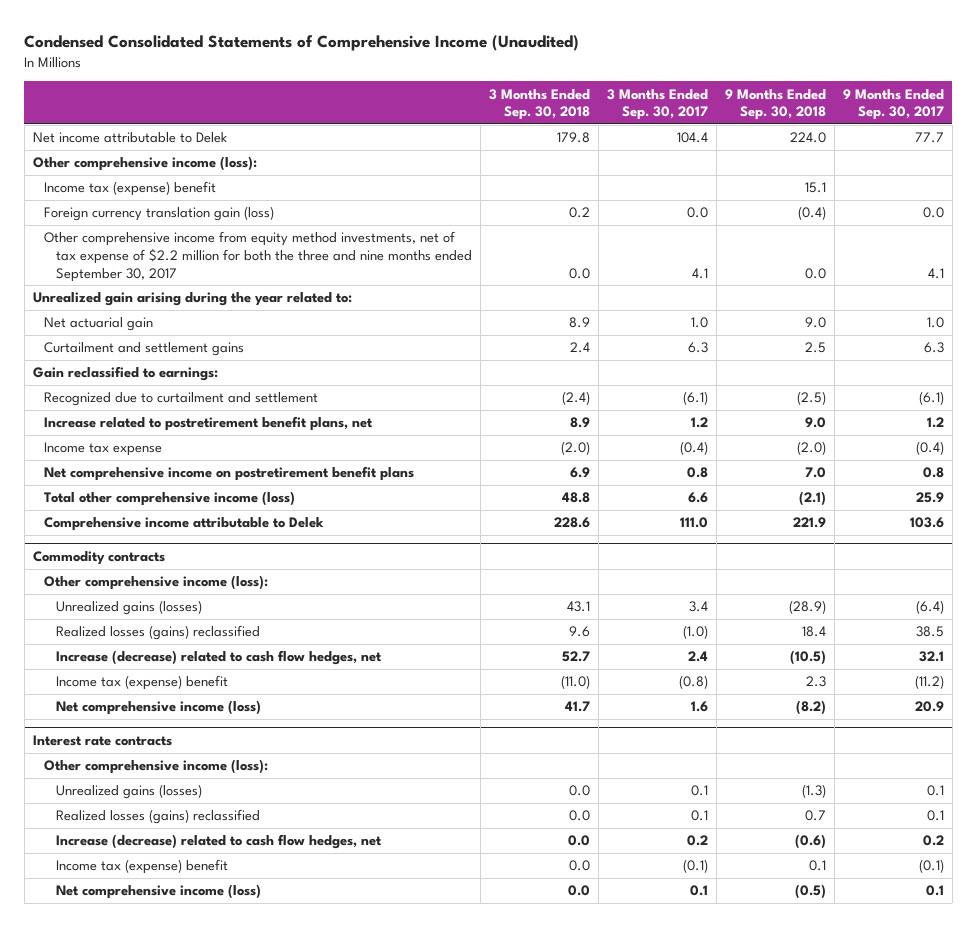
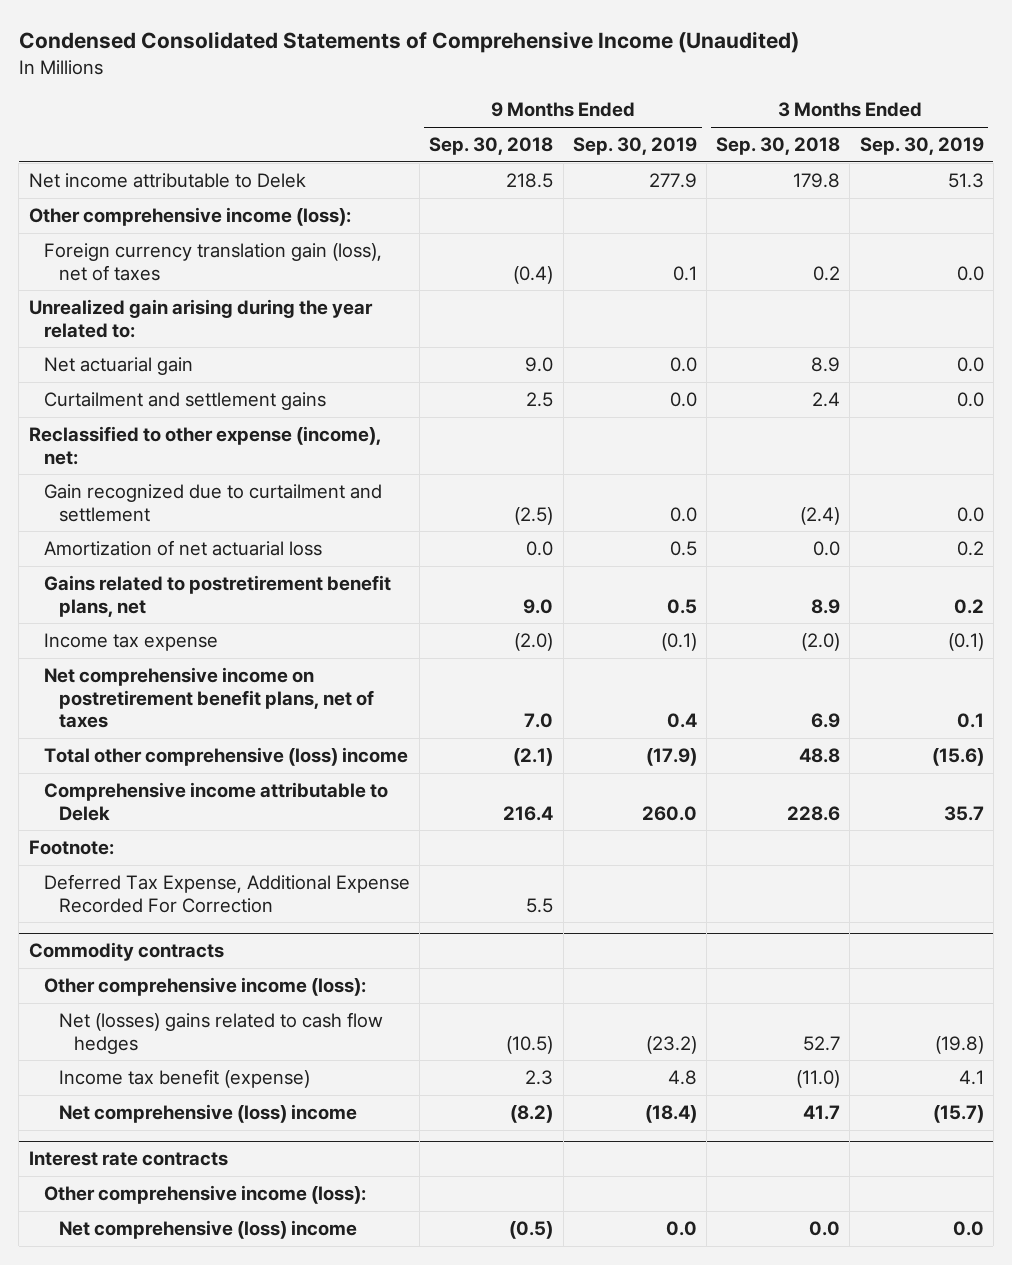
[607,88,709,121] 3 Months Ended Sep. 30, 2017 -> none
[842,88,944,121] 9 Months Ended Sep. 30, 2017 -> none
none -> [572,137,697,156] Sep. 30, 2019
none -> [859,137,984,156] Sep. 30, 2019
[789,132,826,144] 224.0 -> [506,173,554,189] 218.5
[44,181,217,197] Income tax (expense) benefit -> none
[44,231,473,282] Other comprehensive income from equity method investments, net of tax expense of $2.2 million for both the three and nine months ended September 30, 2017 -> none
[44,206,275,222] Foreign currency translation gain (loss) -> [43,243,382,281] Foreign currency translation gain (loss), net of taxes
[32,366,218,382] Gain reclassified to earnings: -> [28,426,381,465] Reclassified to other expense (income), net:
[44,392,319,407] Recognized due to curtailment and settlement -> [43,484,382,522] Gain recognized due to curtailment and settlement
none -> [43,540,322,557] Amortization of net actuarial loss
[44,416,374,432] Increase related to postretirement benefit plans, net -> [43,575,391,617] Gains related to postretirement benefit plans, net
[44,466,415,482] Net comprehensive income on postretirement benefit plans -> [43,667,375,729] Net comprehensive income on postretirement benefit plans, net of taxes
[44,491,296,507] Total other comprehensive income (loss) -> [43,747,408,767] Total other comprehensive (loss) income
[792,517,826,529] 221.9 -> [503,805,554,821] 216.4
none -> [28,840,114,856] Footnote:
none -> [43,874,410,913] Deferred Tax Expense, Additional Expense Recorded For Correction
[56,600,203,616] Unrealized gains (losses) -> none
[56,625,261,641] Realized losses (gains) reclassified -> none
[56,650,383,666] Increase (decrease) related to cash flow hedges, net -> [59,1012,384,1054] Net (losses) gains related to cash flow hedges
[56,675,229,691] Income tax (expense) benefit -> [59,1069,311,1089] Income tax benefit (expense)
[56,700,262,716] Net comprehensive income (loss) -> [59,1104,358,1124] Net comprehensive (loss) income
[56,784,203,800] Unrealized gains (losses) -> none
[56,809,261,825] Realized losses (gains) reclassified -> none
[56,834,383,850] Increase (decrease) related to cash flow hedges, net -> none
[56,859,229,875] Income tax (expense) benefit -> none
[56,884,262,900] Net comprehensive income (loss) -> [59,1220,358,1240] Net comprehensive (loss) income

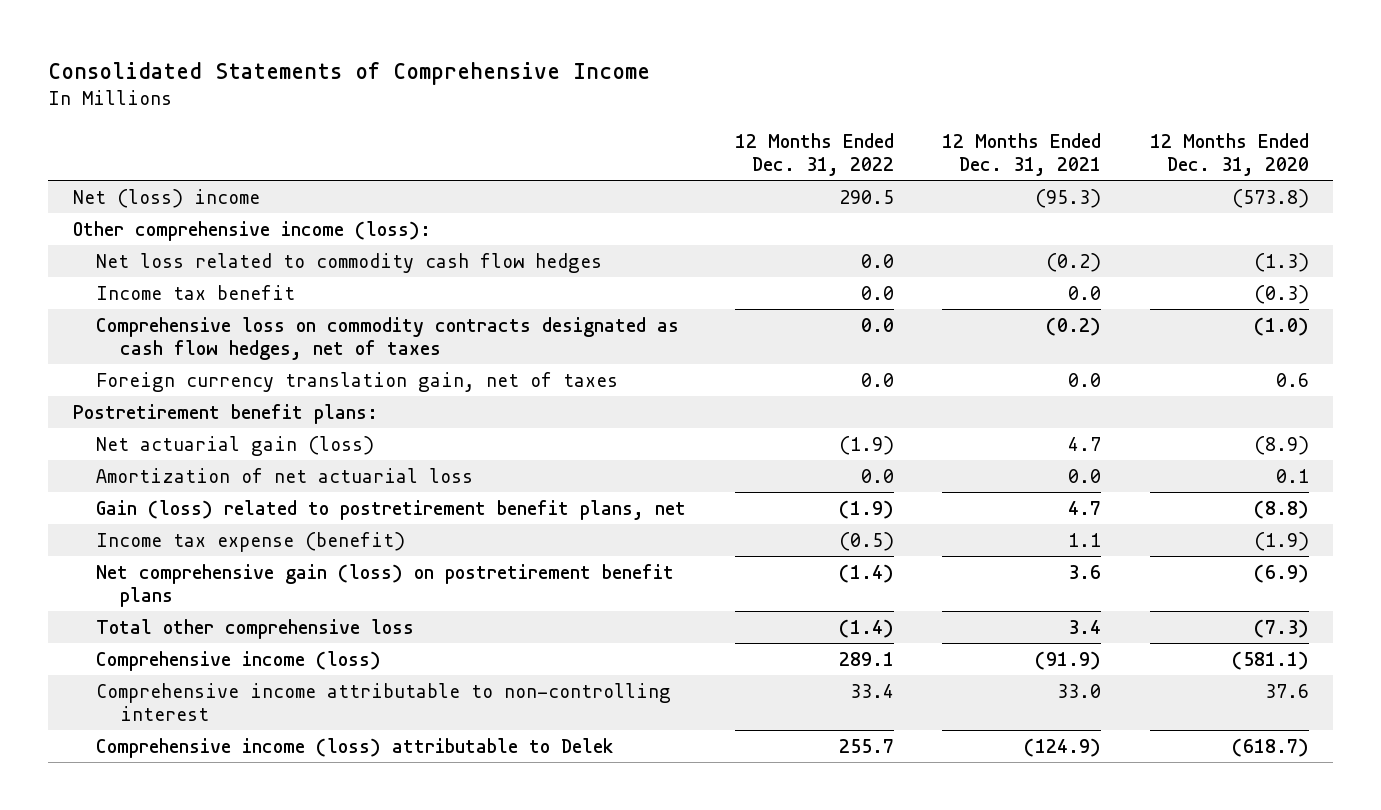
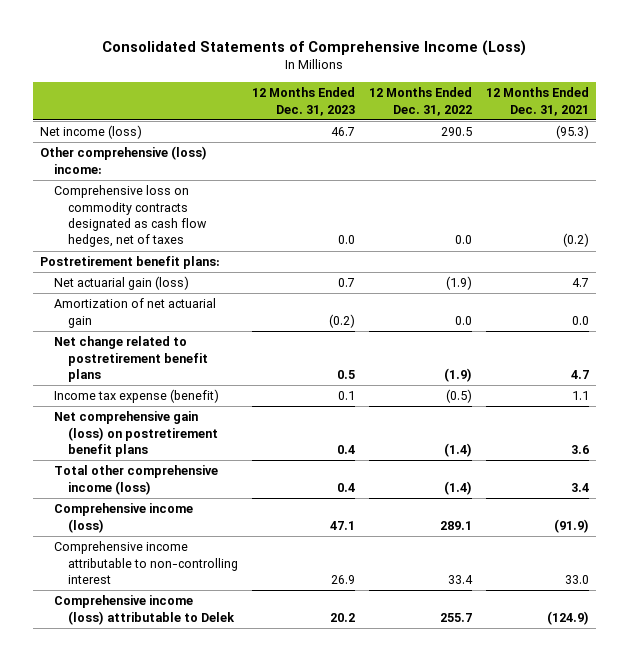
[48,61,651,85] Consolidated Statements of Comprehensive Income -> [102,40,527,57] Consolidated Statements of Comprehensive Income (Loss)
[1149,132,1309,176] 12 Months Ended Dec. 31, 2020 -> none
none -> [251,87,355,116] 12 Months Ended Dec. 31, 2023
[96,252,603,273] Net loss related to commodity cash flow hedges -> none
[96,284,296,300] Income tax benefit -> none
[72,188,260,208] Net (loss) income -> [39,125,142,140] Net income (loss)
[72,220,431,241] Other comprehensive income (loss): -> [39,146,207,174] Other comprehensive (loss) income:
[96,371,619,392] Foreign currency translation gain, net of taxes -> none
[96,467,474,483] Amortization of net actuarial loss -> [53,298,216,328] Amortization of net actuarial gain
[96,499,687,520] Gain (loss) related to postretirement benefit plans, net -> [53,336,208,382] Net change related to postretirement benefit plans
[96,618,415,639] Total other comprehensive loss -> [53,465,218,495] Total other comprehensive income (loss)

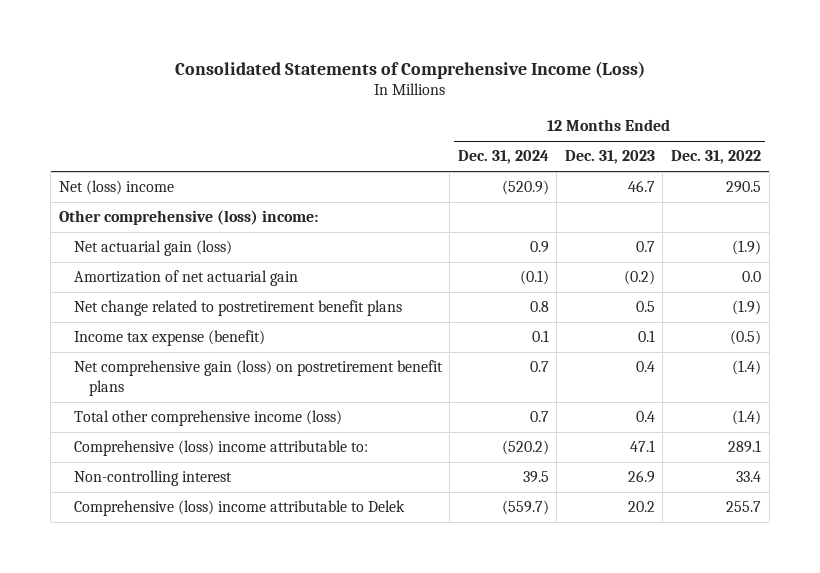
[485,87,589,116] 12 Months Ended Dec. 31, 2021 -> none
none -> [457,150,549,165] Dec. 31, 2024
[39,125,142,140] Net income (loss) -> [58,180,174,196] Net (loss) income
[53,185,207,248] Comprehensive loss on commodity contracts designated as cash flow hedges, net of taxes -> none
[39,256,220,270] Postretirement benefit plans: -> none
[53,503,193,533] Comprehensive income (loss) -> [73,440,368,457] Comprehensive (loss) income attributable to:
[53,541,238,584] Comprehensive income attributable to non-controlling interest -> [73,470,232,487] Non-controlling interest
[53,595,235,625] Comprehensive income (loss) attributable to Delek -> [73,500,405,517] Comprehensive (loss) income attributable to Delek

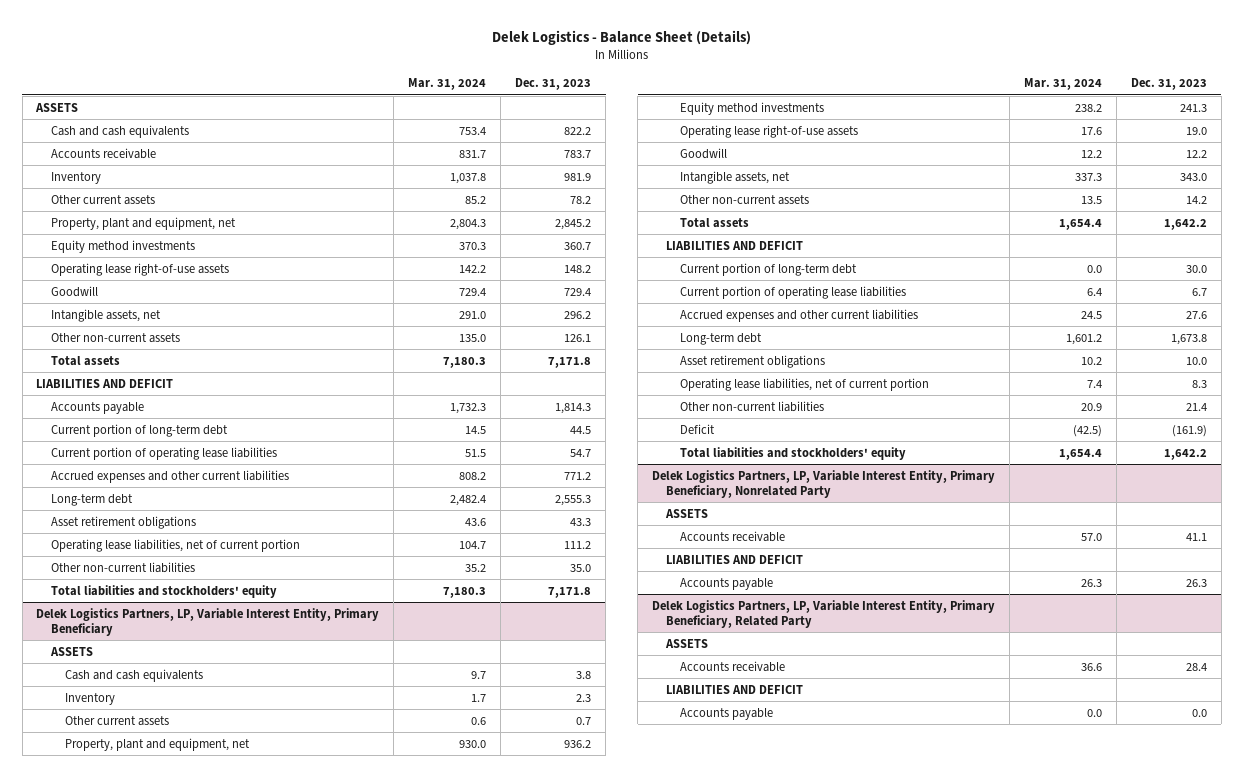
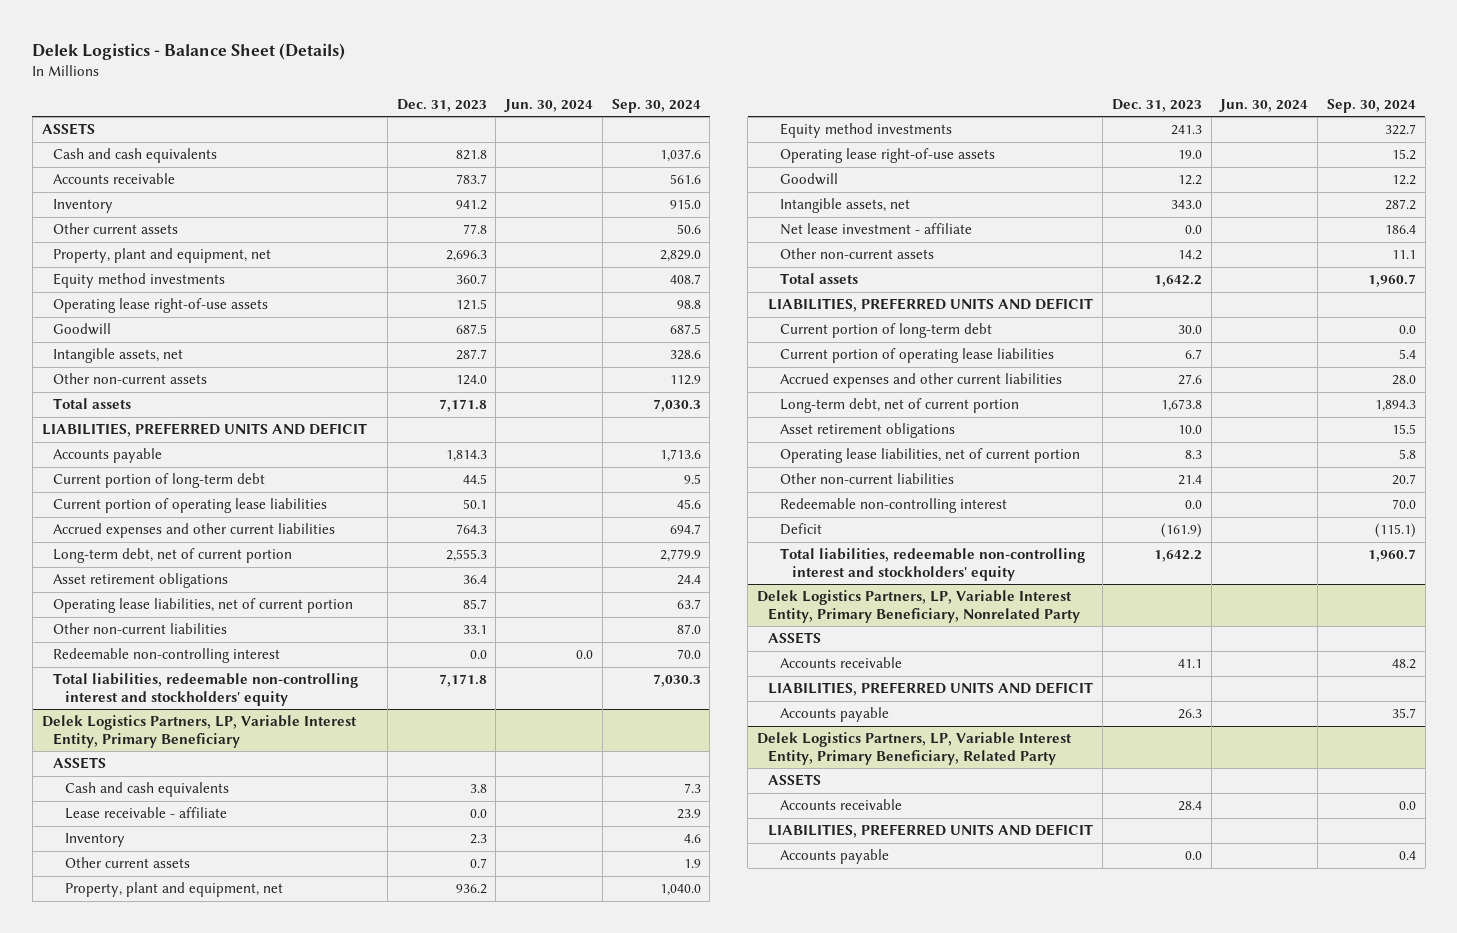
[408,78,487,91] Mar. 31, 2024 -> none
none -> [504,98,594,112] Jun. 30, 2024
none -> [611,98,701,113] Sep. 30, 2024
[564,126,592,135] 822.2 -> [455,150,487,161] 821.8
[564,172,592,181] 981.9 -> [455,200,487,211] 941.2
[570,195,592,204] 78.2 -> [462,224,487,235] 77.8
[555,218,592,230] 2,845.2 -> [445,250,487,263] 2,696.3
[564,264,592,273] 148.2 -> [455,299,487,311] 121.5
[564,287,592,296] 729.4 -> [455,324,487,335] 687.5
[564,310,592,319] 296.2 -> [455,349,487,361] 287.7
[564,333,592,342] 126.1 -> [455,375,487,386] 124.0
[36,378,174,388] LIABILITIES AND DEFICIT -> [41,423,367,438] LIABILITIES, PREFERRED UNITS AND DEFICIT
[570,448,592,457] 54.7 -> [462,499,487,510] 50.1
[564,471,592,480] 771.2 -> [455,524,487,535] 764.3
[50,493,133,506] Long-term debt -> [53,548,293,564] Long-term debt, net of current portion
[570,517,592,526] 43.3 -> [462,575,487,585] 36.4
[564,540,592,549] 111.2 -> [462,599,487,610] 85.7
[570,563,592,572] 35.0 -> [462,625,487,635] 33.1
none -> [53,648,281,664] Redeemable non-controlling interest
[50,584,277,598] Total liabilities and stockholders' equity -> [53,673,359,706] Total liabilities, redeemable non-controlling interest and stockholders' equity
none -> [64,807,227,820] Lease receivable - affiliate
none -> [780,223,973,236] Net lease investment - affiliate
[666,240,804,250] LIABILITIES AND DEFICIT -> [768,298,1094,313] LIABILITIES, PREFERRED UNITS AND DEFICIT
[680,332,763,345] Long-term debt -> [780,398,1020,414] Long-term debt, net of current portion
none -> [780,498,1008,514] Redeemable non-controlling interest
[680,446,907,460] Total liabilities and stockholders' equity -> [780,548,1086,581] Total liabilities, redeemable non-controlling interest and stockholders' equity
[666,554,804,564] LIABILITIES AND DEFICIT -> [768,682,1094,697] LIABILITIES, PREFERRED UNITS AND DEFICIT
[666,684,804,694] LIABILITIES AND DEFICIT -> [768,824,1094,839] LIABILITIES, PREFERRED UNITS AND DEFICIT

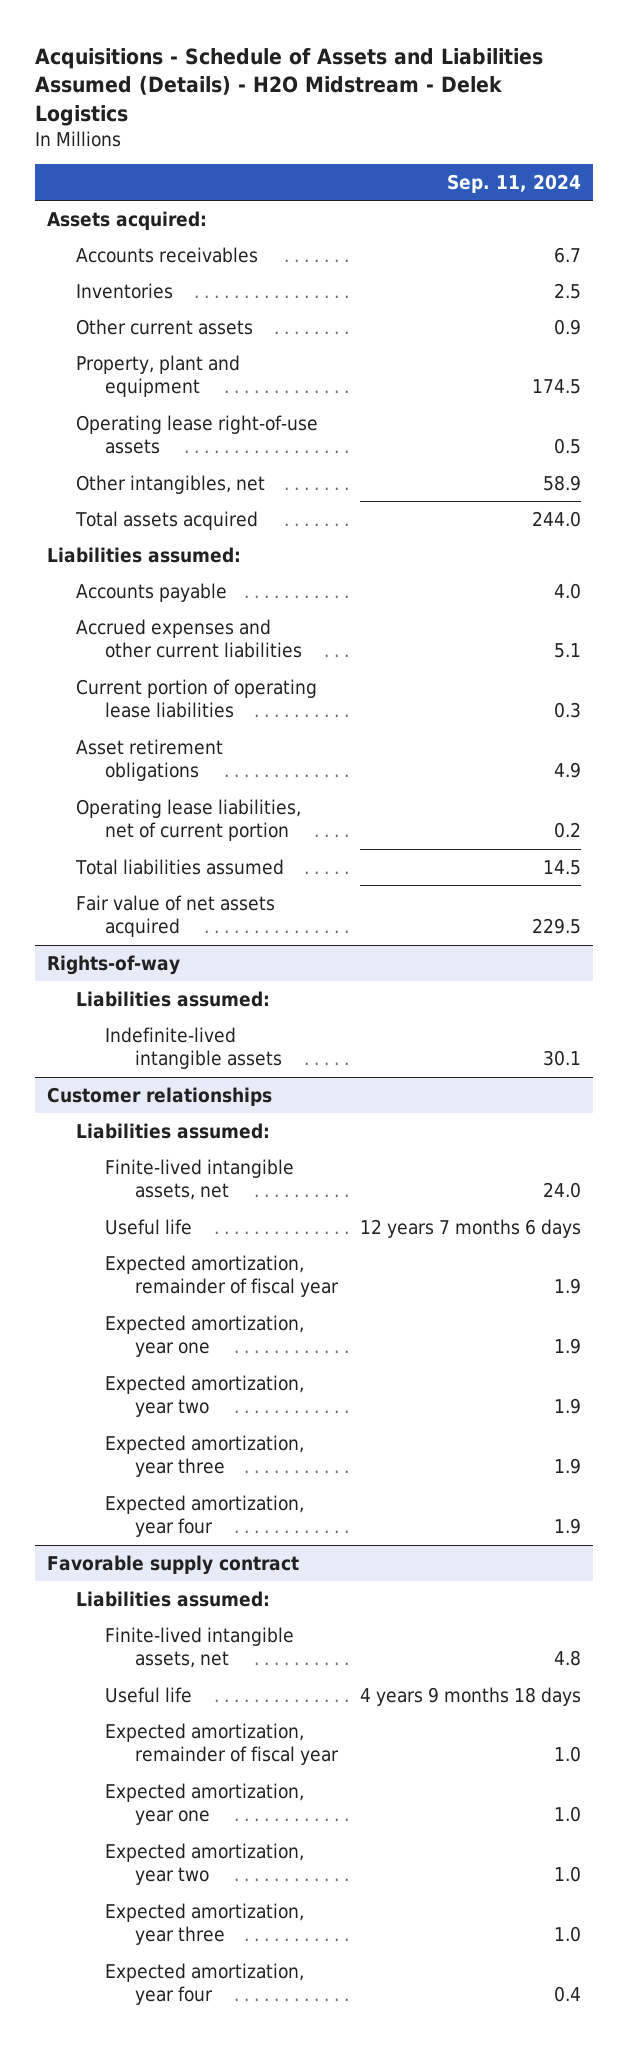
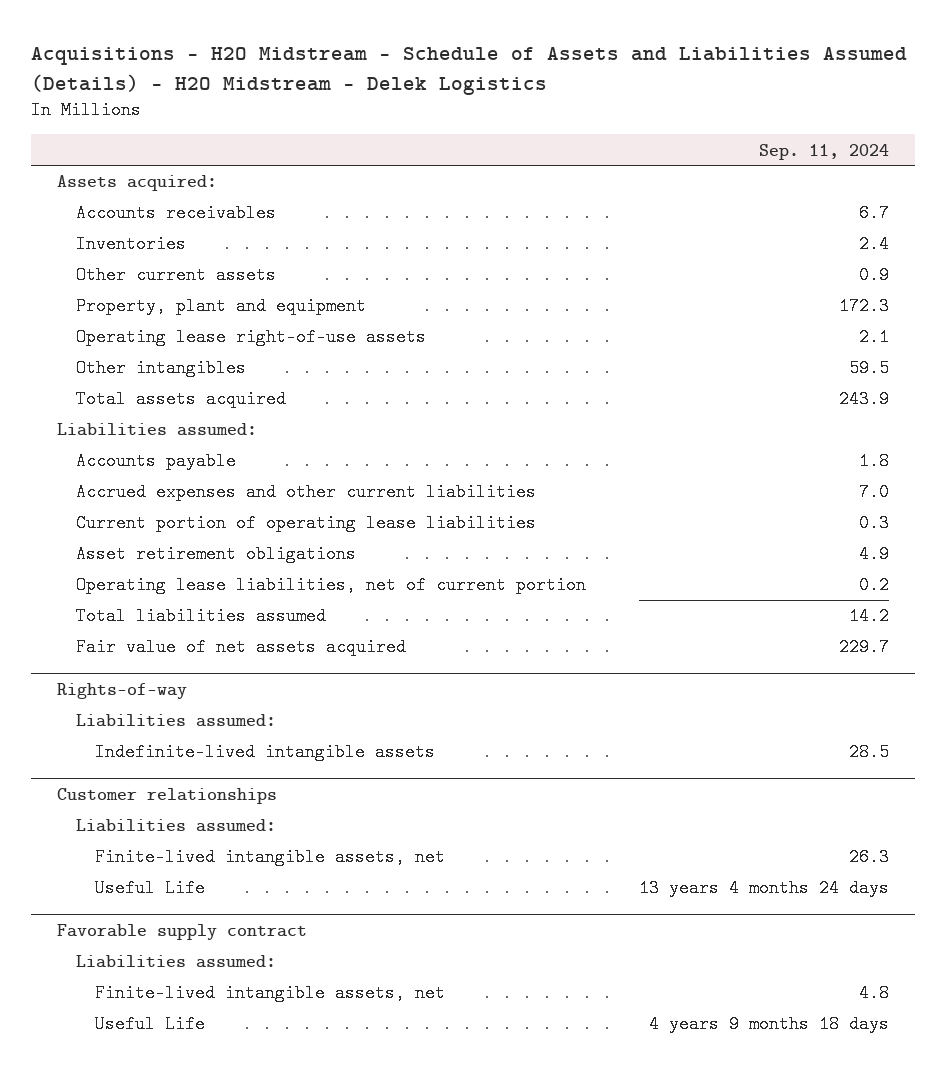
[35,47,544,126] Acquisitions - Schedule of Assets and Liabilities Assumed (Details) - H2O Midstream - Delek Logistics -> [30,47,907,95] Acquisitions - H2O Midstream - Schedule of Assets and Liabilities Assumed (Details) - H2O Midstream - Delek Logistics
[554,282,582,299] 2.5 -> [858,235,889,254] 2.4
[532,379,582,395] 174.5 -> [838,297,889,316] 172.3
[554,438,582,455] 0.5 -> [858,328,889,347] 2.1
[76,474,266,494] Other intangibles, net -> [75,359,246,378] Other intangibles
[543,474,582,491] 58.9 -> [848,359,889,378] 59.5
[532,510,582,527] 244.0 -> [838,390,889,409] 243.9
[554,582,582,599] 4.0 -> [858,452,889,471] 1.8
[554,643,582,659] 5.1 -> [858,483,889,502] 7.0
[543,859,582,875] 14.5 -> [848,607,889,626] 14.2
[532,918,582,935] 229.5 -> [838,638,889,657] 229.7
[543,1050,582,1067] 30.1 -> [848,743,889,762] 28.5
[105,1254,339,1298] Expected amortization, remainder of fiscal year -> none
[105,1314,305,1358] Expected amortization, year one -> none
[105,1374,305,1418] Expected amortization, year two -> none
[105,1434,305,1478] Expected amortization, year three -> none
[105,1494,305,1538] Expected amortization, year four -> none
[543,1182,582,1199] 24.0 -> [848,848,889,867] 26.3
[105,1218,193,1235] Useful life -> [94,879,205,898] Useful Life
[360,1218,582,1238] 12 years 7 months 6 days -> [638,879,889,898] 13 years 4 months 24 days
[105,1722,339,1766] Expected amortization, remainder of fiscal year -> none
[105,1782,305,1826] Expected amortization, year one -> none
[105,1842,305,1886] Expected amortization, year two -> none
[105,1902,305,1946] Expected amortization, year three -> none
[105,1962,305,2006] Expected amortization, year four -> none
[105,1686,193,1703] Useful life -> [94,1015,205,1034] Useful Life

